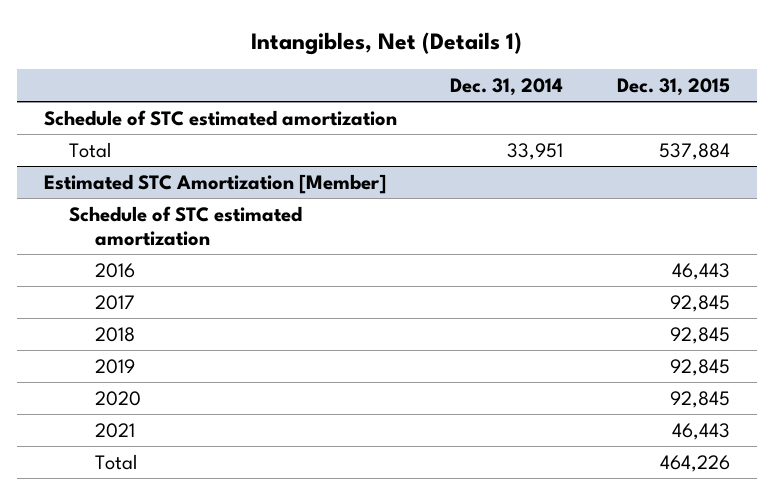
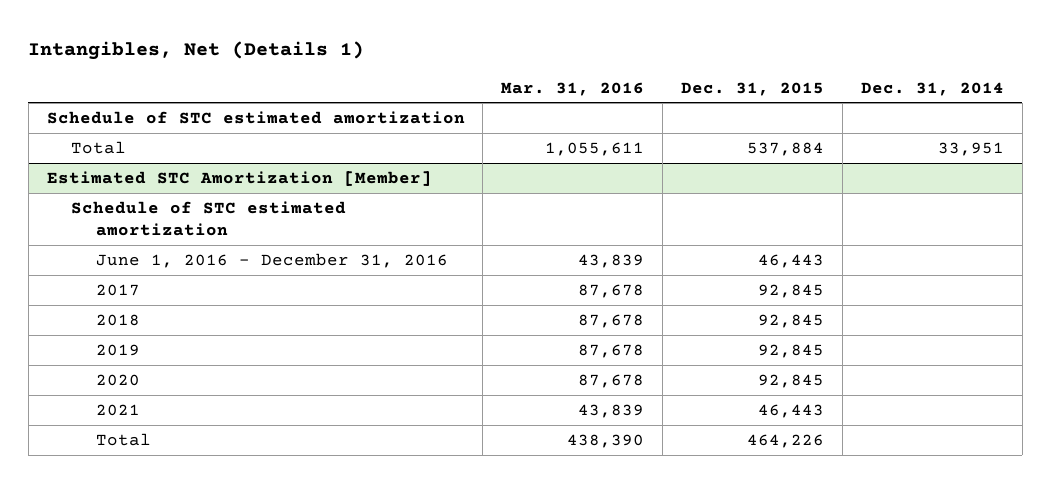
none -> [501,81,645,96] Mar. 31, 2016
[94,262,135,278] 2016 -> [96,252,449,268] June 1, 2016 - December 31, 2016

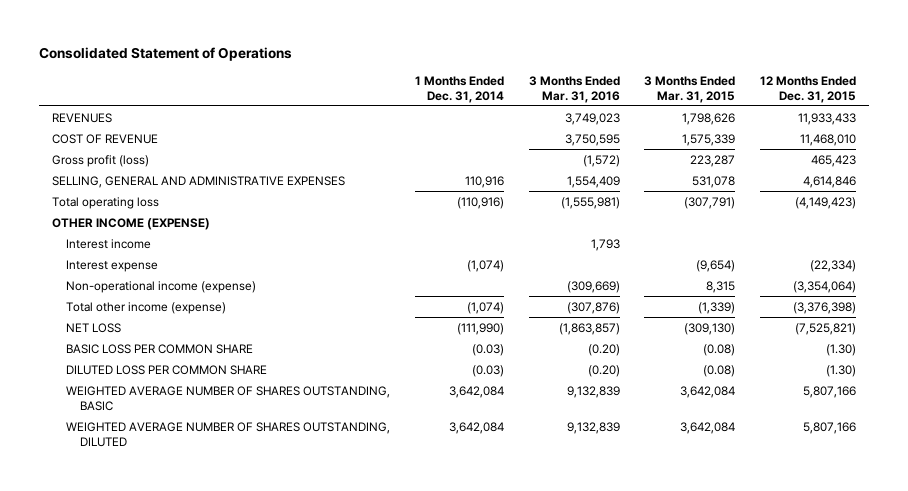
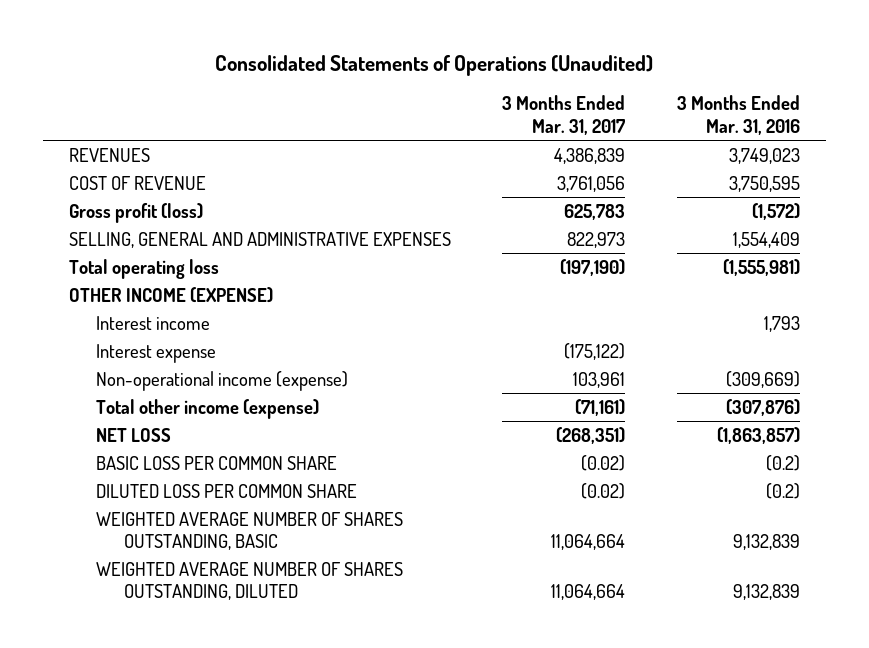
[39,46,293,61] Consolidated Statement of Operations -> [215,55,654,77] Consolidated Statements of Operations (Unaudited)
[414,75,504,103] 1 Months Ended Dec. 31, 2014 -> none
[644,75,736,103] 3 Months Ended Mar. 31, 2015 -> none
[760,75,857,103] 12 Months Ended Dec. 31, 2015 -> none
none -> [502,95,626,135] 3 Months Ended Mar. 31, 2017
[587,343,620,356] (0.20) -> [766,454,801,471] (0.2)
[587,364,620,377] (0.20) -> [766,482,801,499] (0.2)

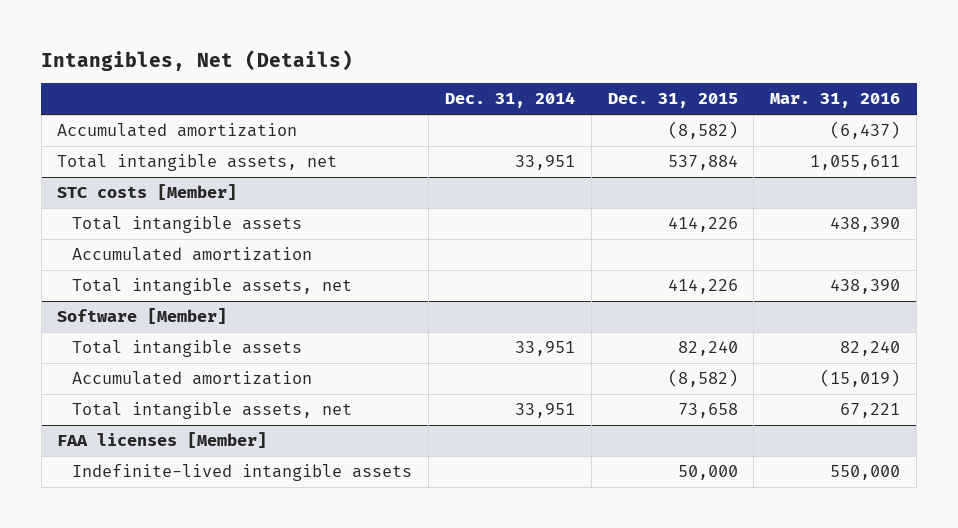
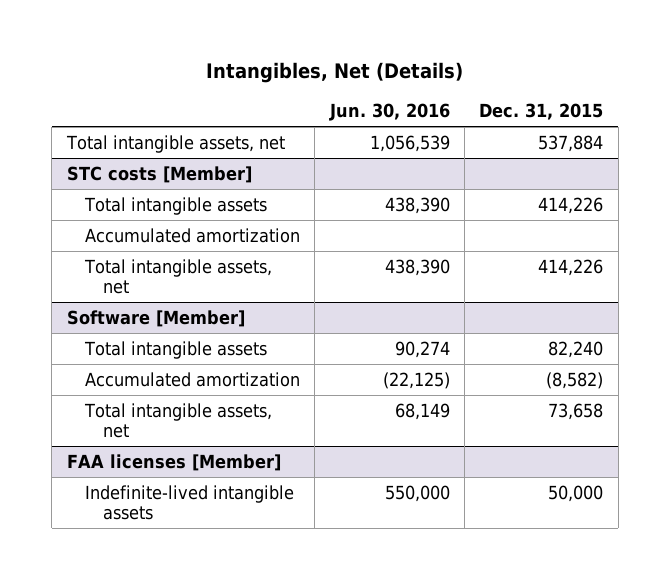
[444,92,575,109] Dec. 31, 2014 -> none
[770,93,901,109] Mar. 31, 2016 -> none
none -> [328,103,450,122] Jun. 30, 2016
[57,123,298,138] Accumulated amortization -> none

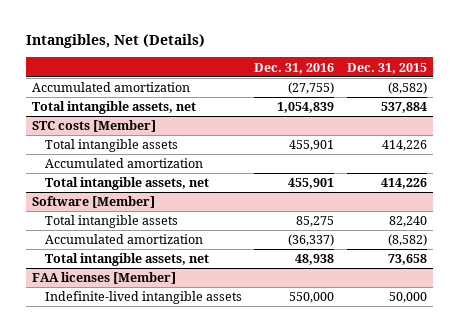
[328,103,450,122] Jun. 30, 2016 -> none
none -> [254,62,335,74] Dec. 31, 2016
none -> [32,82,191,93] Accumulated amortization

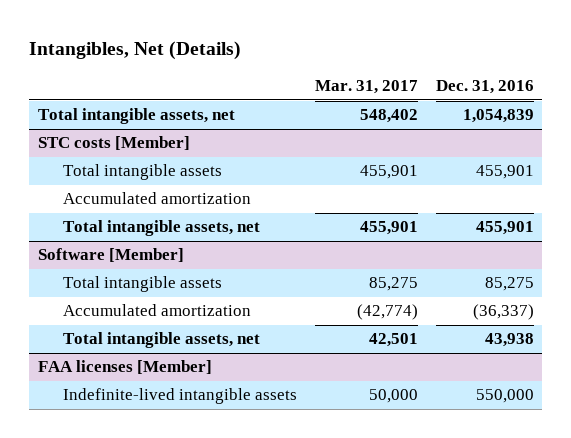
[346,62,427,74] Dec. 31, 2015 -> none
none -> [314,80,418,95] Mar. 31, 2017
[32,82,191,93] Accumulated amortization -> none
[295,254,335,266] 48,938 -> [484,333,534,348] 43,938

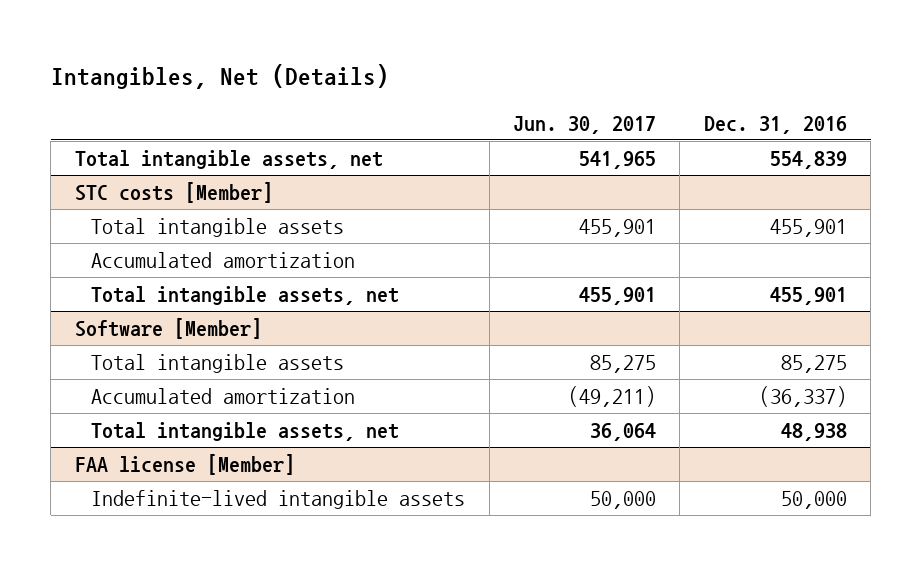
[314,80,418,95] Mar. 31, 2017 -> none
none -> [512,115,656,134] Jun. 30, 2017
[462,109,534,124] 1,054,839 -> [769,150,847,169] 554,839
[484,333,534,348] 43,938 -> [780,422,847,441] 48,938
[37,360,212,375] FAA licenses [Member] -> [74,453,295,475] FAA license [Member]
[475,389,534,404] 550,000 -> [780,490,847,509] 50,000

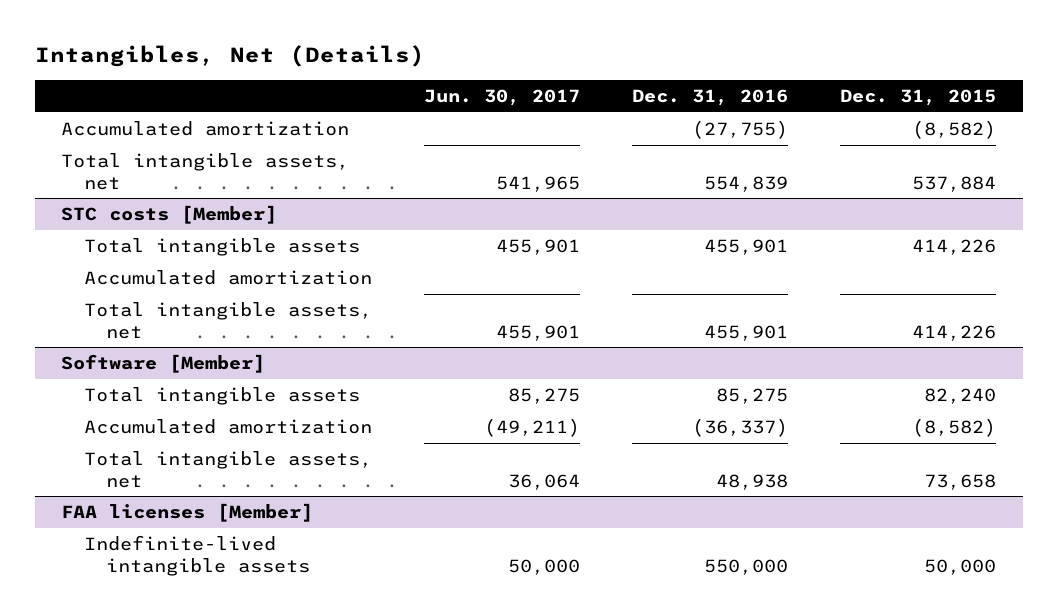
none -> [840,89,997,107] Dec. 31, 2015
none -> [60,121,349,137] Accumulated amortization
[74,453,295,475] FAA license [Member] -> [60,503,313,523] FAA licenses [Member]
[780,490,847,509] 50,000 -> [704,558,789,575] 550,000

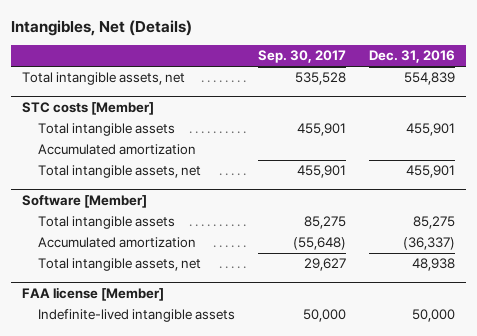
[423,89,580,107] Jun. 30, 2017 -> none
[840,89,997,107] Dec. 31, 2015 -> none
none -> [257,50,346,64] Sep. 30, 2017
[60,121,349,137] Accumulated amortization -> none
[60,503,313,523] FAA licenses [Member] -> [22,286,165,301] FAA license [Member]
[704,558,789,575] 550,000 -> [411,309,455,323] 50,000

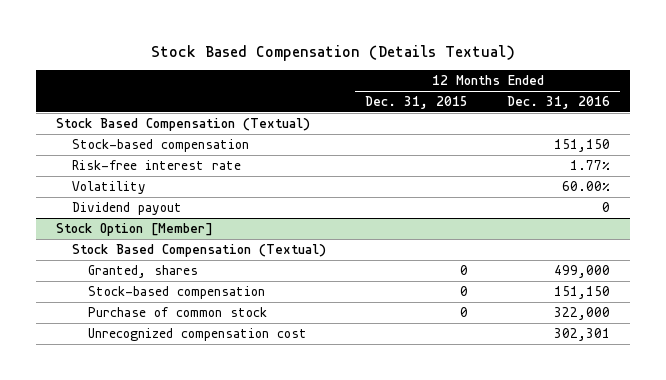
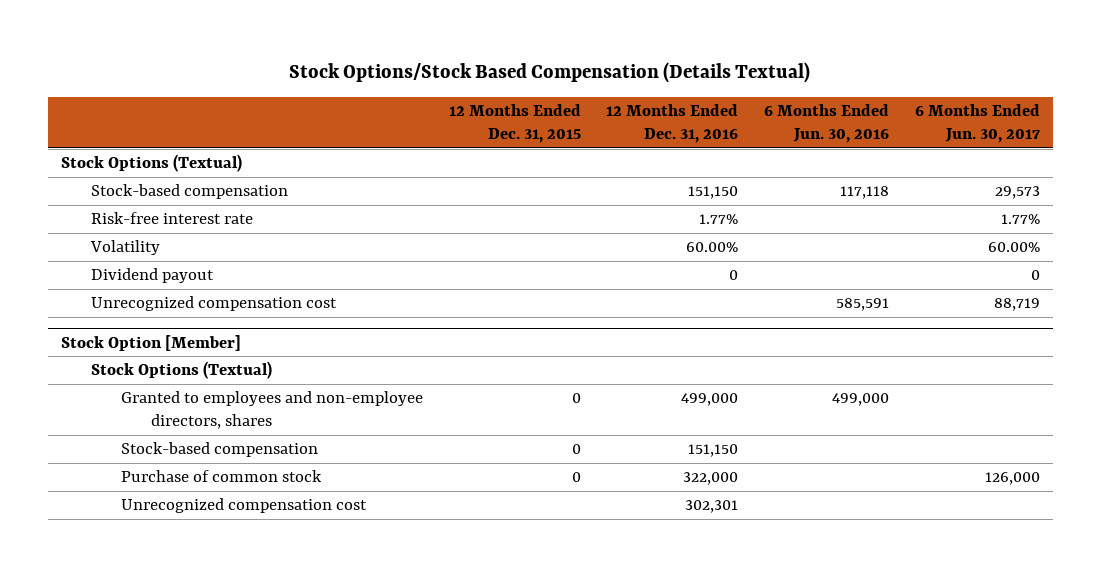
[151,44,516,61] Stock Based Compensation (Details Textual) -> [289,61,811,83] Stock Options/Stock Based Compensation (Details Textual)
none -> [764,104,890,143] 6 Months Ended Jun. 30, 2016
none -> [914,104,1040,143] 6 Months Ended Jun. 30, 2017
[55,117,310,131] Stock Based Compensation (Textual) -> none
none -> [60,154,242,173] Stock Options (Textual)
none -> [90,296,337,312] Unrecognized compensation cost
[72,243,327,257] Stock Based Compensation (Textual) -> none
none -> [90,361,272,380] Stock Options (Textual)
[88,264,199,278] Granted, shares -> [120,391,423,430] Granted to employees and non-employee directors, shares

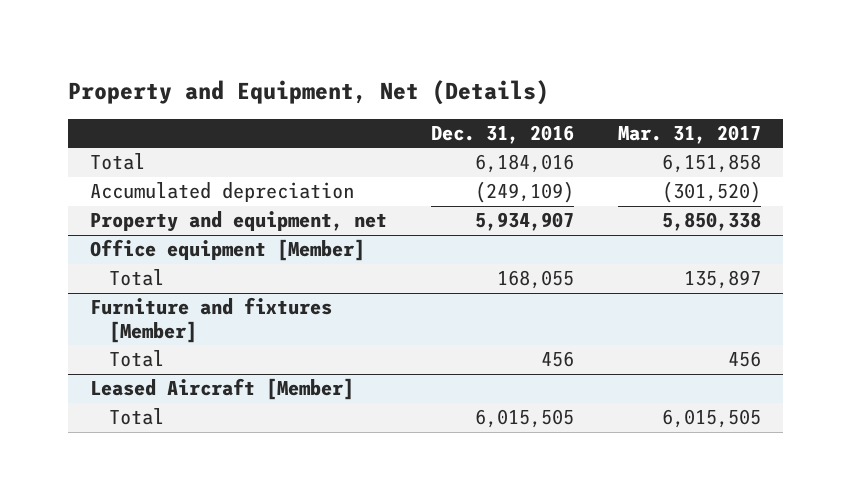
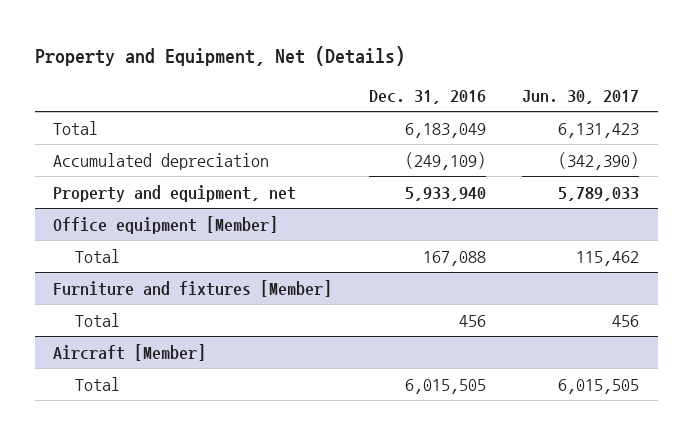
[618,124,762,144] Mar. 31, 2017 -> none
none -> [522,89,640,104] Jun. 30, 2017
[474,154,574,174] 6,184,016 -> [404,122,486,138] 6,183,049
[474,212,574,232] 5,934,907 -> [404,186,486,201] 5,933,940
[496,270,574,290] 168,055 -> [422,250,486,266] 167,088
[89,378,354,401] Leased Aircraft [Member] -> [53,343,207,361] Aircraft [Member]

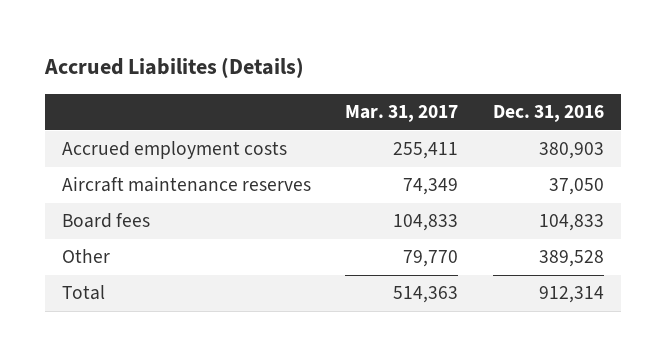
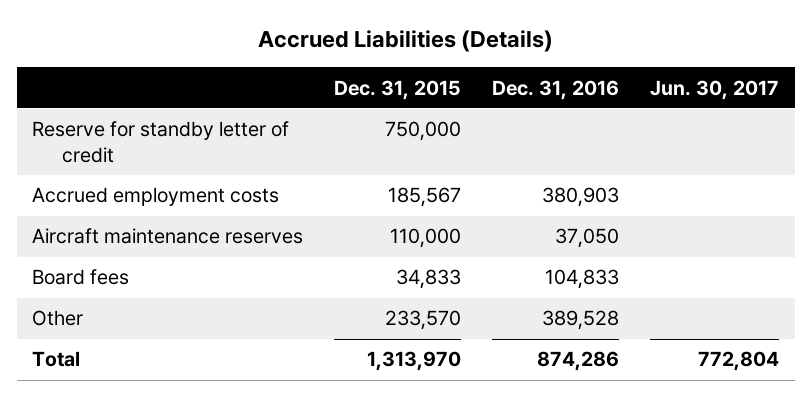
[43,57,304,79] Accrued Liabilites (Details) -> [257,30,553,53] Accrued Liabilities (Details)
[345,105,459,123] Mar. 31, 2017 -> none
none -> [334,79,462,100] Dec. 31, 2015
none -> [650,79,780,100] Jun. 30, 2017
none -> [32,121,290,164] Reserve for standby letter of credit
[538,286,604,304] 912,314 -> [537,351,620,372] 874,286

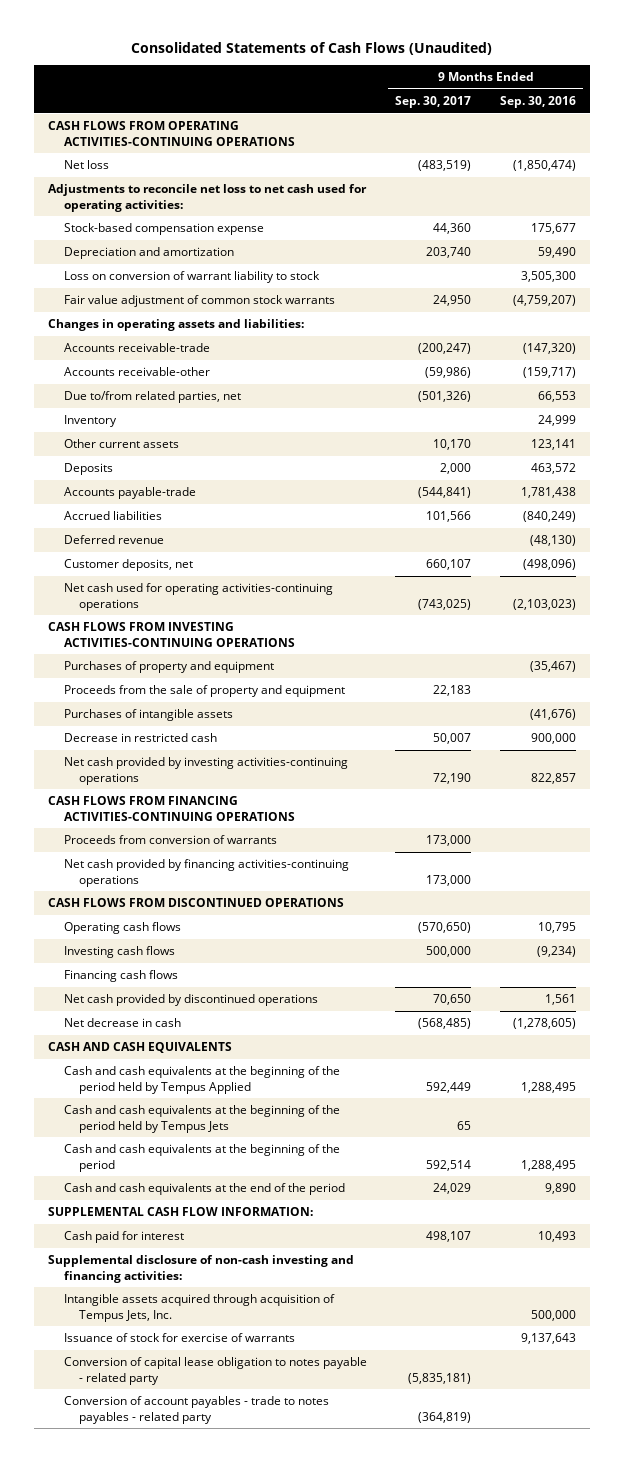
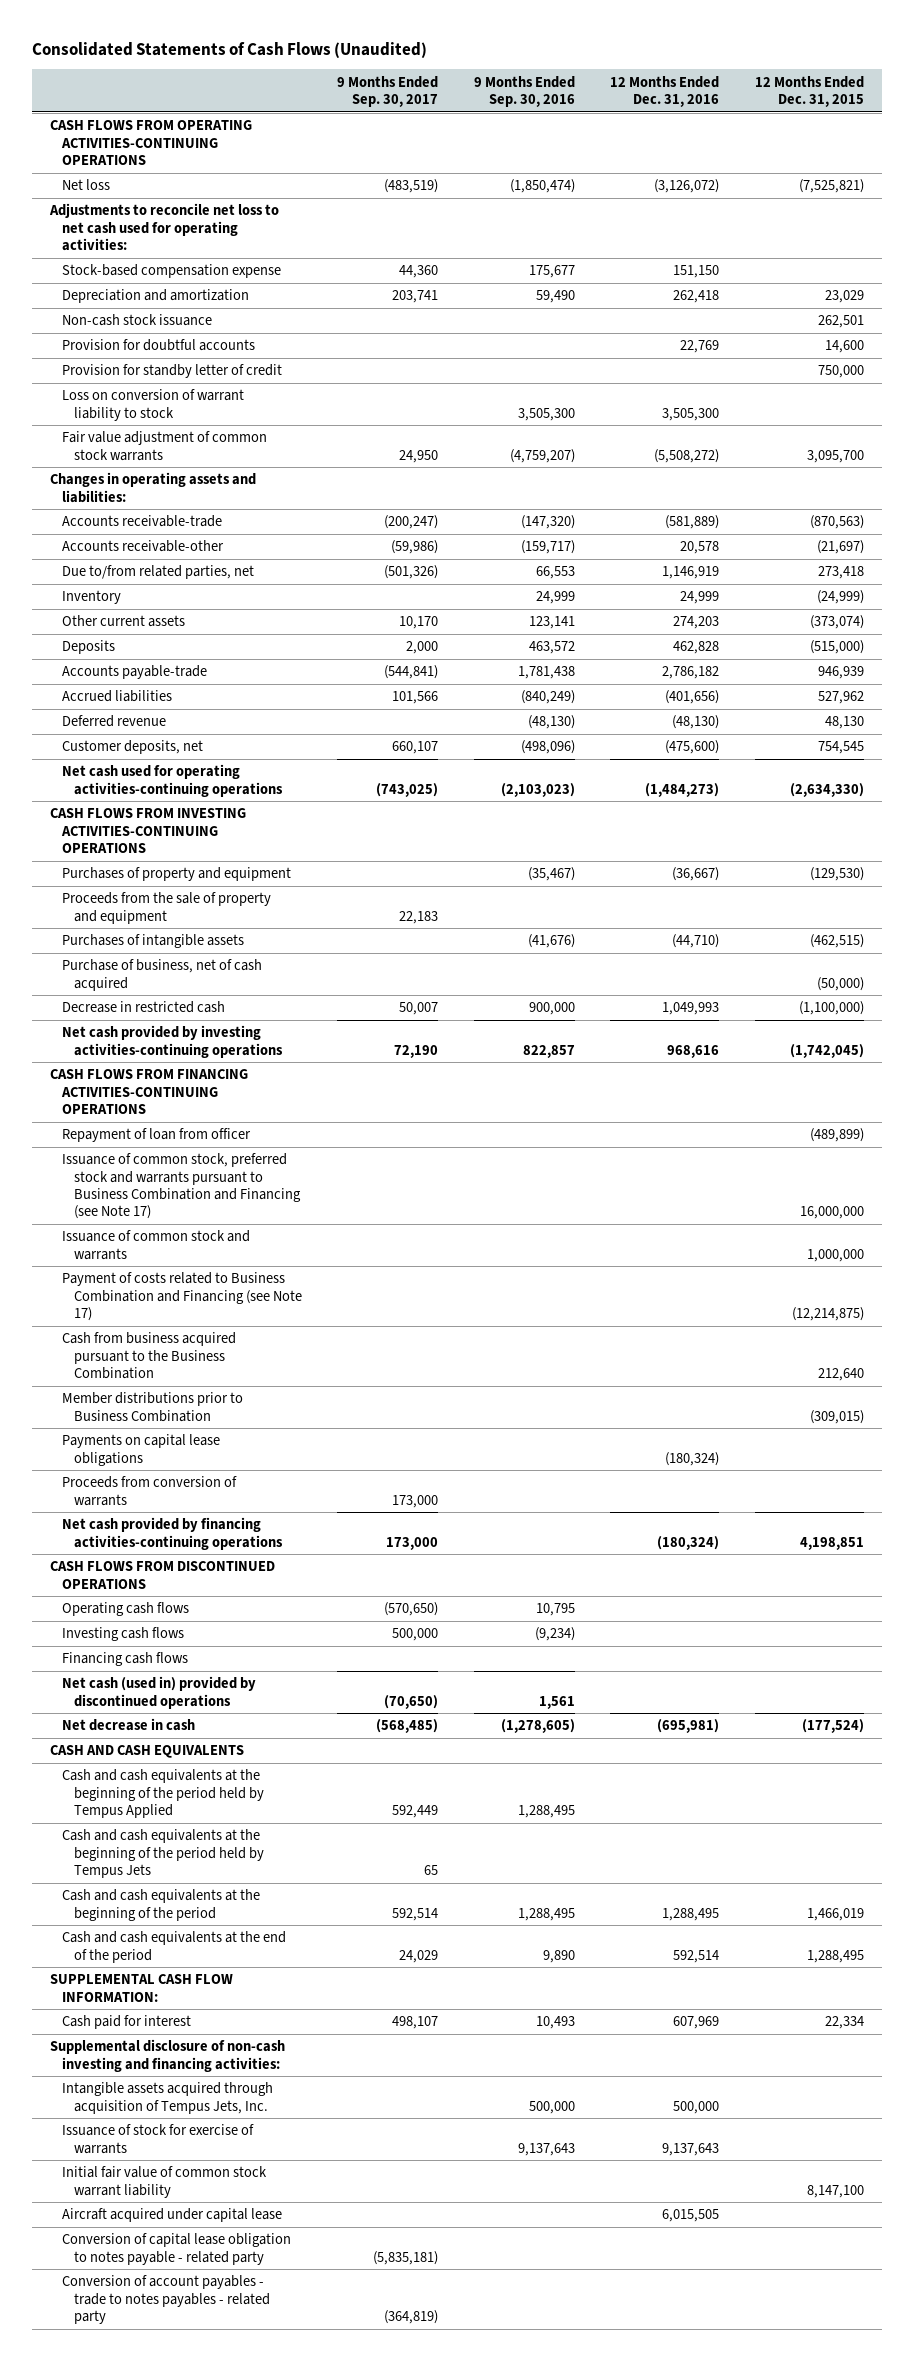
none -> [610,75,720,107] 12 Months Ended Dec. 31, 2016
none -> [755,75,865,107] 12 Months Ended Dec. 31, 2015
[426,247,472,259] 203,740 -> [392,290,439,304] 203,741
none -> [61,314,212,327] Non-cash stock issuance
none -> [61,339,255,352] Provision for doubtful accounts
none -> [61,364,282,379] Provision for standby letter of credit
none -> [61,959,262,991] Purchase of business, net of cash acquired
none -> [61,1128,251,1143] Repayment of loan from officer
none -> [61,1153,301,1220] Issuance of common stock, preferred stock and warrants pursuant to Business Combination and Financing (see Note 17)
none -> [61,1230,250,1260] Issuance of common stock and warrants
none -> [61,1272,302,1321] Payment of costs related to Business Combination and Financing (see Note 17)
none -> [61,1332,236,1379] Cash from business acquired pursuant to the Business Combination
none -> [61,1392,243,1422] Member distributions prior to Business Combination
none -> [61,1434,220,1466] Payments on capital lease obligations
[63,994,318,1007] Net cash provided by discontinued operations -> [61,1676,256,1709] Net cash (used in) provided by discontinued operations
[433,994,472,1006] 70,650 -> [384,1694,439,1709] (70,650)
none -> [61,2166,267,2198] Initial fair value of common stock warrant liability
none -> [61,2208,282,2223] Aircraft acquired under capital lease

